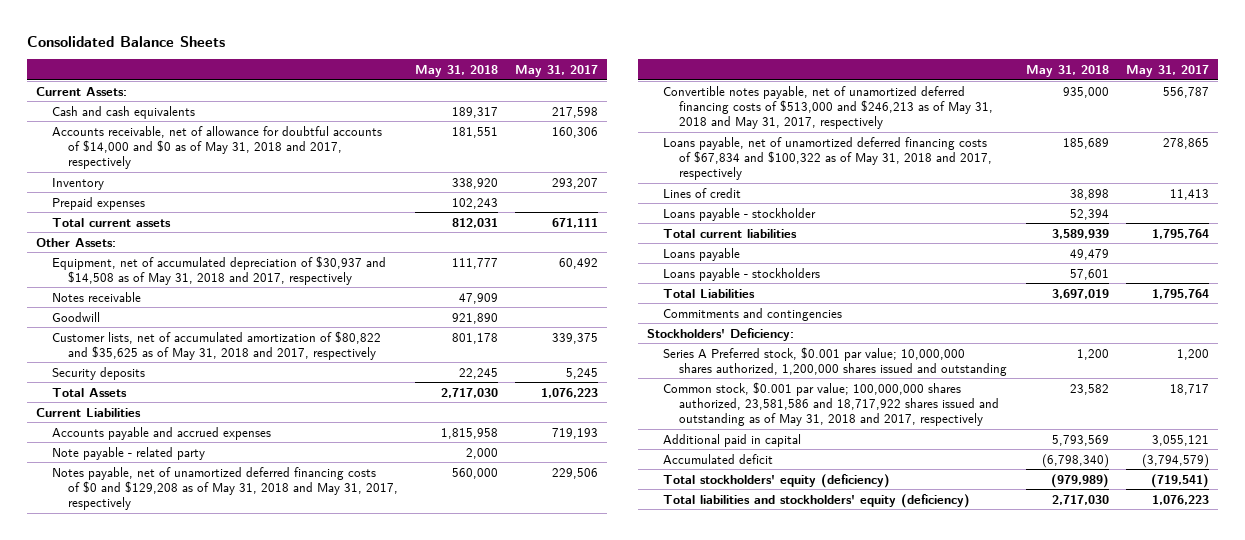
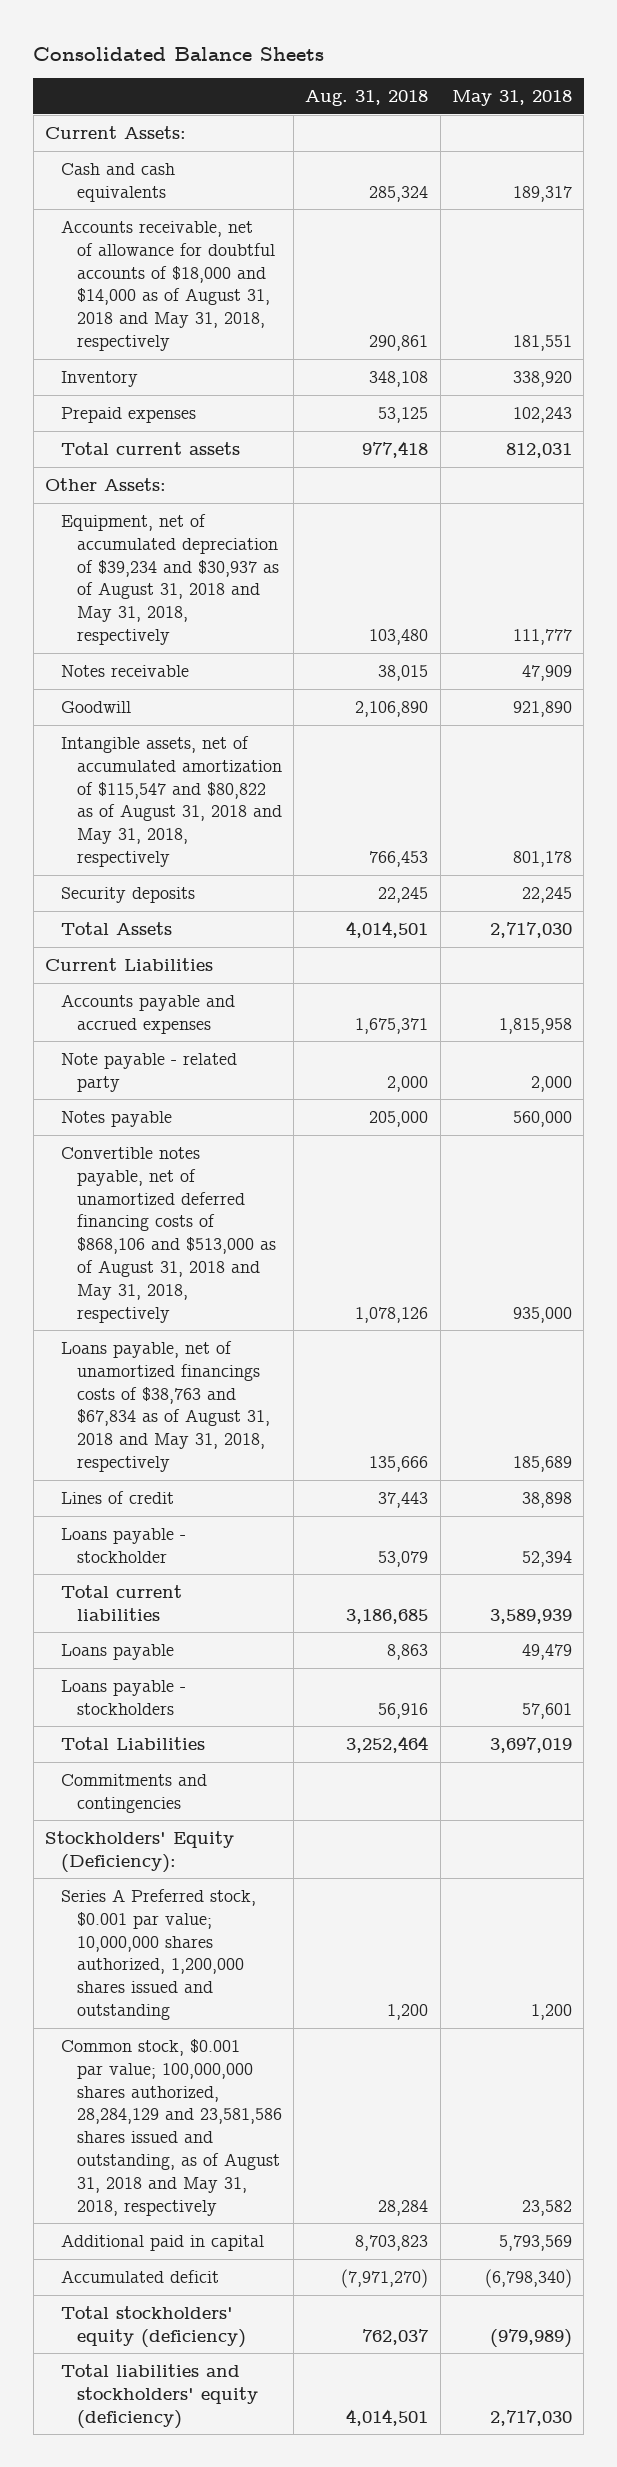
[515,64,599,77] May 31, 2017 -> none
none -> [305,90,429,107] Aug. 31, 2018
[51,125,382,169] Accounts receivable, net of allowance for doubtful accounts of $14,000 and $0 as of May 31, 2018 and 2017, respectively -> [61,219,275,351] Accounts receivable, net of allowance for doubtful accounts of $18,000 and $14,000 as of August 31, 2018 and May 31, 2018, respectively
[51,255,386,285] Equipment, net of accumulated depreciation of $30,937 and $14,508 as of May 31, 2018 and 2017, respectively -> [61,513,279,645] Equipment, net of accumulated depreciation of $39,234 and $30,937 as of August 31, 2018 and May 31, 2018, respectively
[51,330,381,360] Customer lists, net of accumulated amortization of $80,822 and $35,625 as of May 31, 2018 and 2017, respectively -> [61,735,282,867] Intangible assets, net of accumulated amortization of $115,547 and $80,822 as of August 31, 2018 and May 31, 2018, respectively
[51,466,399,510] Notes payable, net of unamortized deferred financing costs of $0 and $129,208 as of May 31, 2018 and May 31, 2017, respectively -> [61,1110,173,1127] Notes payable
[662,85,994,129] Convertible notes payable, net of unamortized deferred financing costs of $513,000 and $246,213 as of May 31, 2018 and May 31, 2017, respectively -> [61,1146,276,1323] Convertible notes payable, net of unamortized deferred financing costs of $868,106 and $513,000 as of August 31, 2018 and May 31, 2018, respectively
[662,136,993,180] Loans payable, net of unamortized deferred financing costs of $67,834 and $100,322 as of May 31, 2018 and 2017, respectively -> [61,1340,270,1472] Loans payable, net of unamortized financings costs of $38,763 and $67,834 as of August 31, 2018 and May 31, 2018, respectively
[646,327,794,341] Stockholders' Deficiency: -> [45,1830,235,1873] Stockholders' Equity (Deficiency):
[662,381,1000,426] Common stock, $0.001 par value; 100,000,000 shares authorized, 23,581,586 and 18,717,922 shares issued and outstanding as of May 31, 2018 and 2017, respectively -> [61,2038,282,2216] Common stock, $0.001 par value; 100,000,000 shares authorized, 28,284,129 and 23,581,586 shares issued and outstanding, as of August 31, 2018 and May 31, 2018, respectively

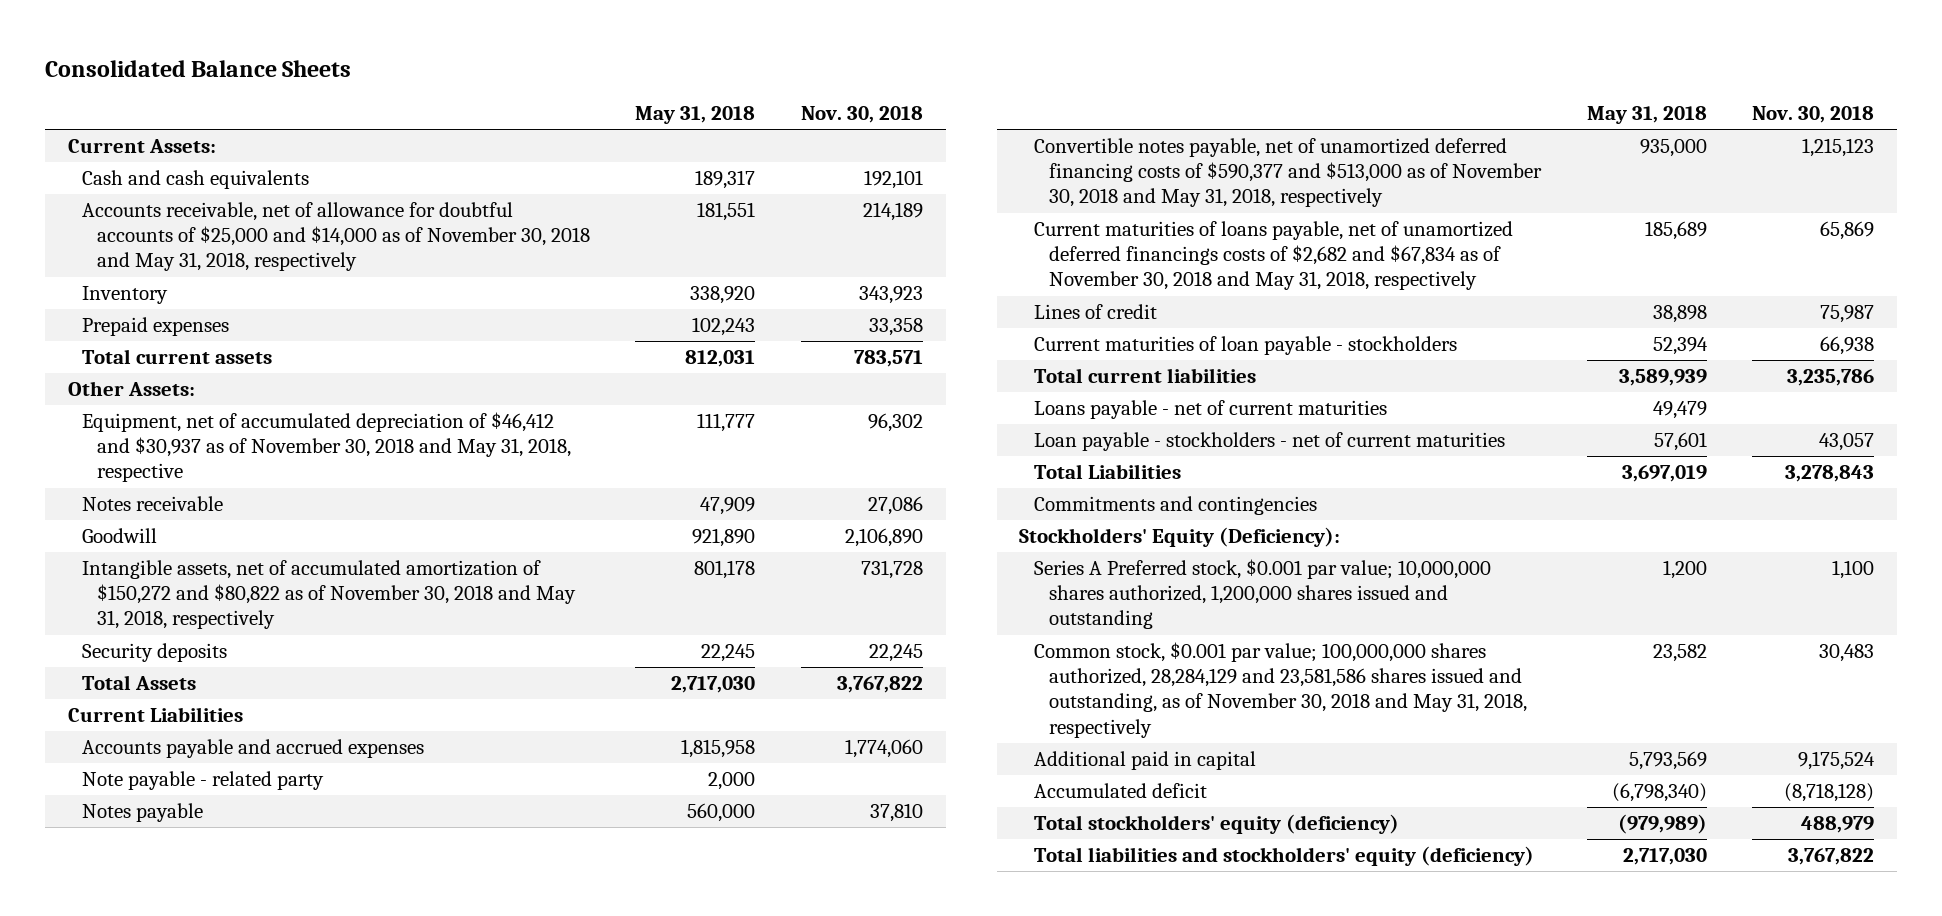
[305,90,429,107] Aug. 31, 2018 -> none
none -> [800,105,923,123] Nov. 30, 2018
[61,219,275,351] Accounts receivable, net of allowance for doubtful accounts of $18,000 and $14,000 as of August 31, 2018 and May 31, 2018, respectively -> [82,201,591,272] Accounts receivable, net of allowance for doubtful accounts of $25,000 and $14,000 as of November 30, 2018 and May 31, 2018, respectively
[61,513,279,645] Equipment, net of accumulated depreciation of $39,234 and $30,937 as of August 31, 2018 and May 31, 2018, respectively -> [82,411,572,483] Equipment, net of accumulated depreciation of $46,412 and $30,937 as of November 30, 2018 and May 31, 2018, respective
[61,735,282,867] Intangible assets, net of accumulated amortization of $115,547 and $80,822 as of August 31, 2018 and May 31, 2018, respectively -> [82,559,577,630] Intangible assets, net of accumulated amortization of $150,272 and $80,822 as of November 30, 2018 and May 31, 2018, respectively
[61,1146,276,1323] Convertible notes payable, net of unamortized deferred financing costs of $868,106 and $513,000 as of August 31, 2018 and May 31, 2018, respectively -> [1033,137,1542,208] Convertible notes payable, net of unamortized deferred financing costs of $590,377 and $513,000 as of November 30, 2018 and May 31, 2018, respectively
[61,1340,270,1472] Loans payable, net of unamortized financings costs of $38,763 and $67,834 as of August 31, 2018 and May 31, 2018, respectively -> [1033,220,1513,291] Current maturities of loans payable, net of unamortized deferred financings costs of $2,682 and $67,834 as of November 30, 2018 and May 31, 2018, respectively
[61,1527,187,1563] Loans payable - stockholder -> [1033,335,1457,355] Current maturities of loan payable - stockholders
[61,1643,175,1660] Loans payable -> [1033,399,1387,419] Loans payable - net of current maturities
[61,1679,187,1715] Loans payable - stockholders -> [1033,431,1505,451] Loan payable - stockholders - net of current maturities
[61,2038,282,2216] Common stock, $0.001 par value; 100,000,000 shares authorized, 28,284,129 and 23,581,586 shares issued and outstanding, as of August 31, 2018 and May 31, 2018, respectively -> [1033,641,1527,738] Common stock, $0.001 par value; 100,000,000 shares authorized, 28,284,129 and 23,581,586 shares issued and outstanding, as of November 30, 2018 and May 31, 2018, respectively

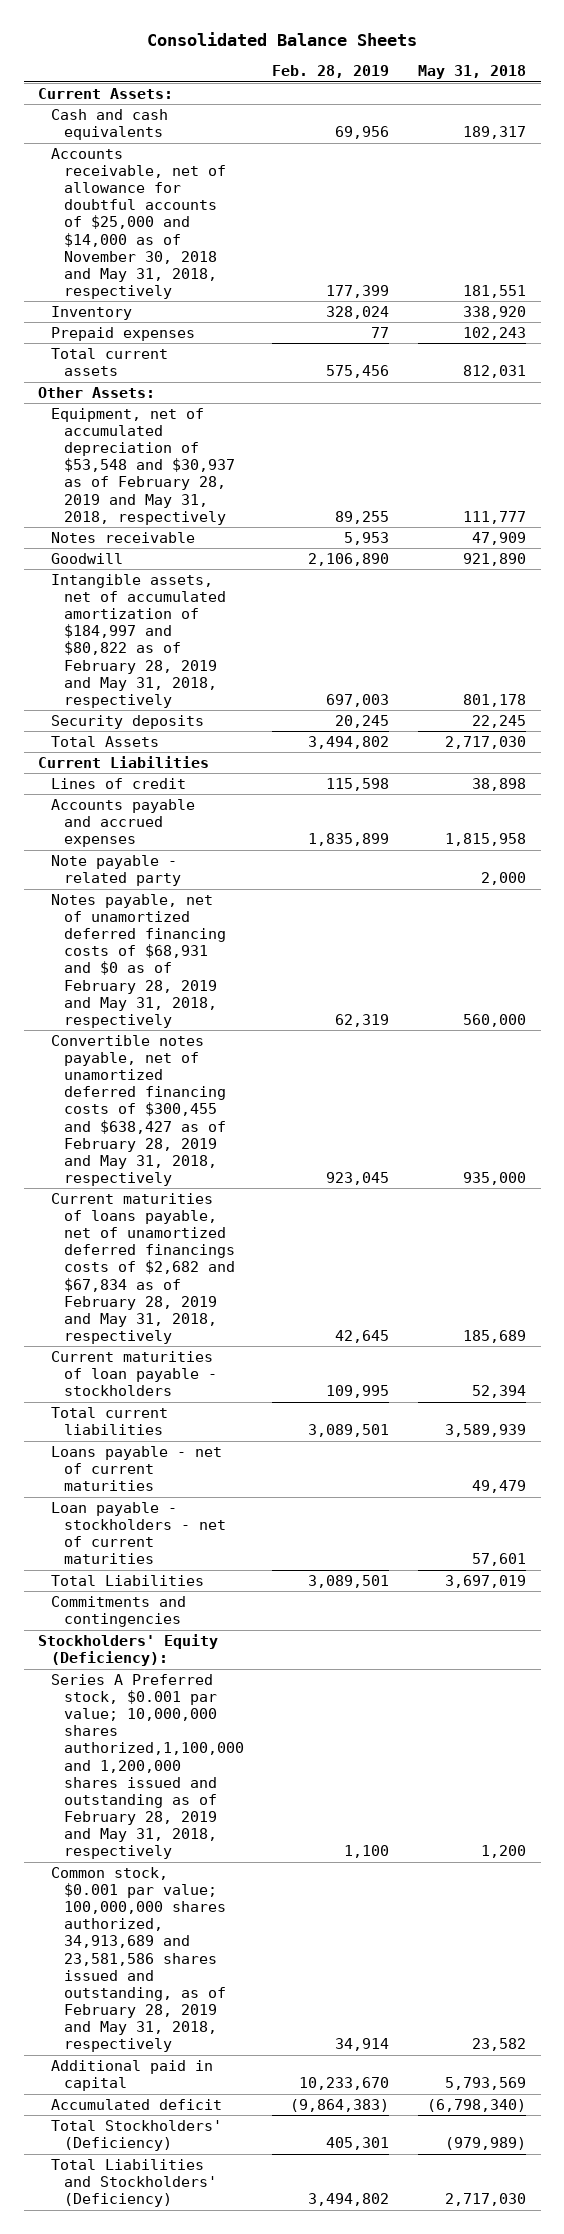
[800,105,923,123] Nov. 30, 2018 -> none
none -> [272,65,390,79] Feb. 28, 2019
[82,411,572,483] Equipment, net of accumulated depreciation of $46,412 and $30,937 as of November 30, 2018 and May 31, 2018, respective -> [50,407,235,525] Equipment, net of accumulated depreciation of $53,548 and $30,937 as of February 28, 2019 and May 31, 2018, respectively
[82,559,577,630] Intangible assets, net of accumulated amortization of $150,272 and $80,822 as of November 30, 2018 and May 31, 2018, respectively -> [50,573,226,708] Intangible assets, net of accumulated amortization of $184,997 and $80,822 as of February 28, 2019 and May 31, 2018, respectively
[1033,303,1157,319] Lines of credit -> [50,777,186,789] Lines of credit
[82,802,204,822] Notes payable -> [50,893,226,1028] Notes payable, net of unamortized deferred financing costs of $68,931 and $0 as of February 28, 2019 and May 31, 2018, respectively
[1033,137,1542,208] Convertible notes payable, net of unamortized deferred financing costs of $590,377 and $513,000 as of November 30, 2018 and May 31, 2018, respectively -> [50,1034,226,1186] Convertible notes payable, net of unamortized deferred financing costs of $300,455 and $638,427 as of February 28, 2019 and May 31, 2018, respectively
[1033,220,1513,291] Current maturities of loans payable, net of unamortized deferred financings costs of $2,682 and $67,834 as of November 30, 2018 and May 31, 2018, respectively -> [50,1192,235,1344] Current maturities of loans payable, net of unamortized deferred financings costs of $2,682 and $67,834 as of February 28, 2019 and May 31, 2018, respectively
[1033,558,1491,630] Series A Preferred stock, $0.001 par value; 10,000,000 shares authorized, 1,200,000 shares issued and outstanding -> [50,1673,244,1860] Series A Preferred stock, $0.001 par value; 10,000,000 shares authorized,1,100,000 and 1,200,000 shares issued and outstanding as of February 28, 2019 and May 31, 2018, respectively
[1033,641,1527,738] Common stock, $0.001 par value; 100,000,000 shares authorized, 28,284,129 and 23,581,586 shares issued and outstanding, as of November 30, 2018 and May 31, 2018, respectively -> [50,1866,226,2053] Common stock, $0.001 par value; 100,000,000 shares authorized, 34,913,689 and 23,581,586 shares issued and outstanding, as of February 28, 2019 and May 31, 2018, respectively
[1033,813,1399,834] Total stockholders' equity (deficiency) -> [50,2119,222,2152] Total Stockholders' (Deficiency)
[1033,845,1534,866] Total liabilities and stockholders' equity (deficiency) -> [50,2158,217,2208] Total Liabilities and Stockholders' (Deficiency)

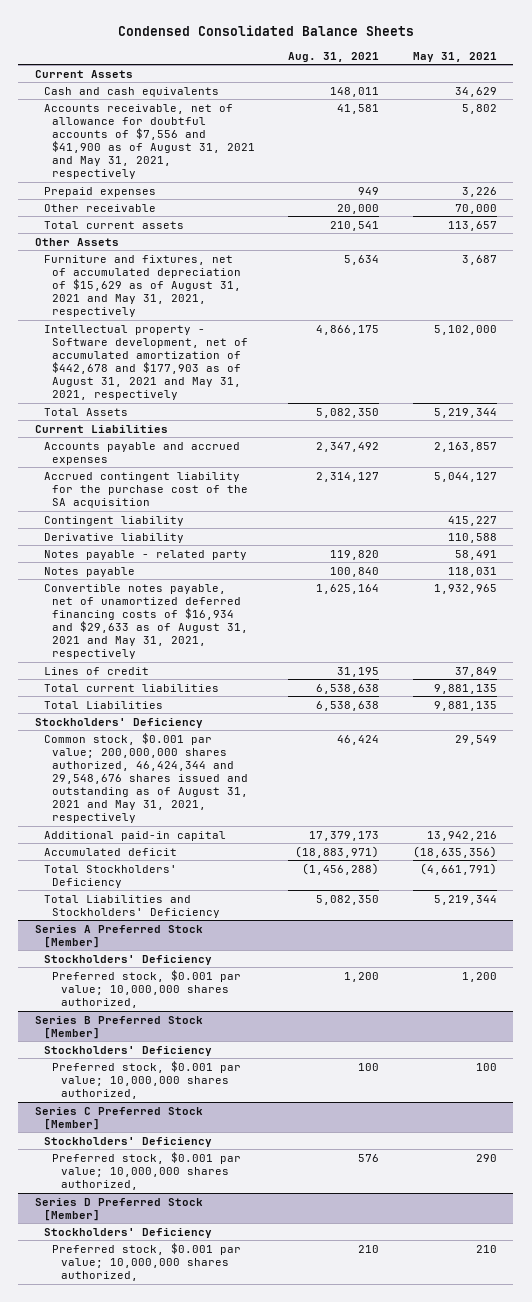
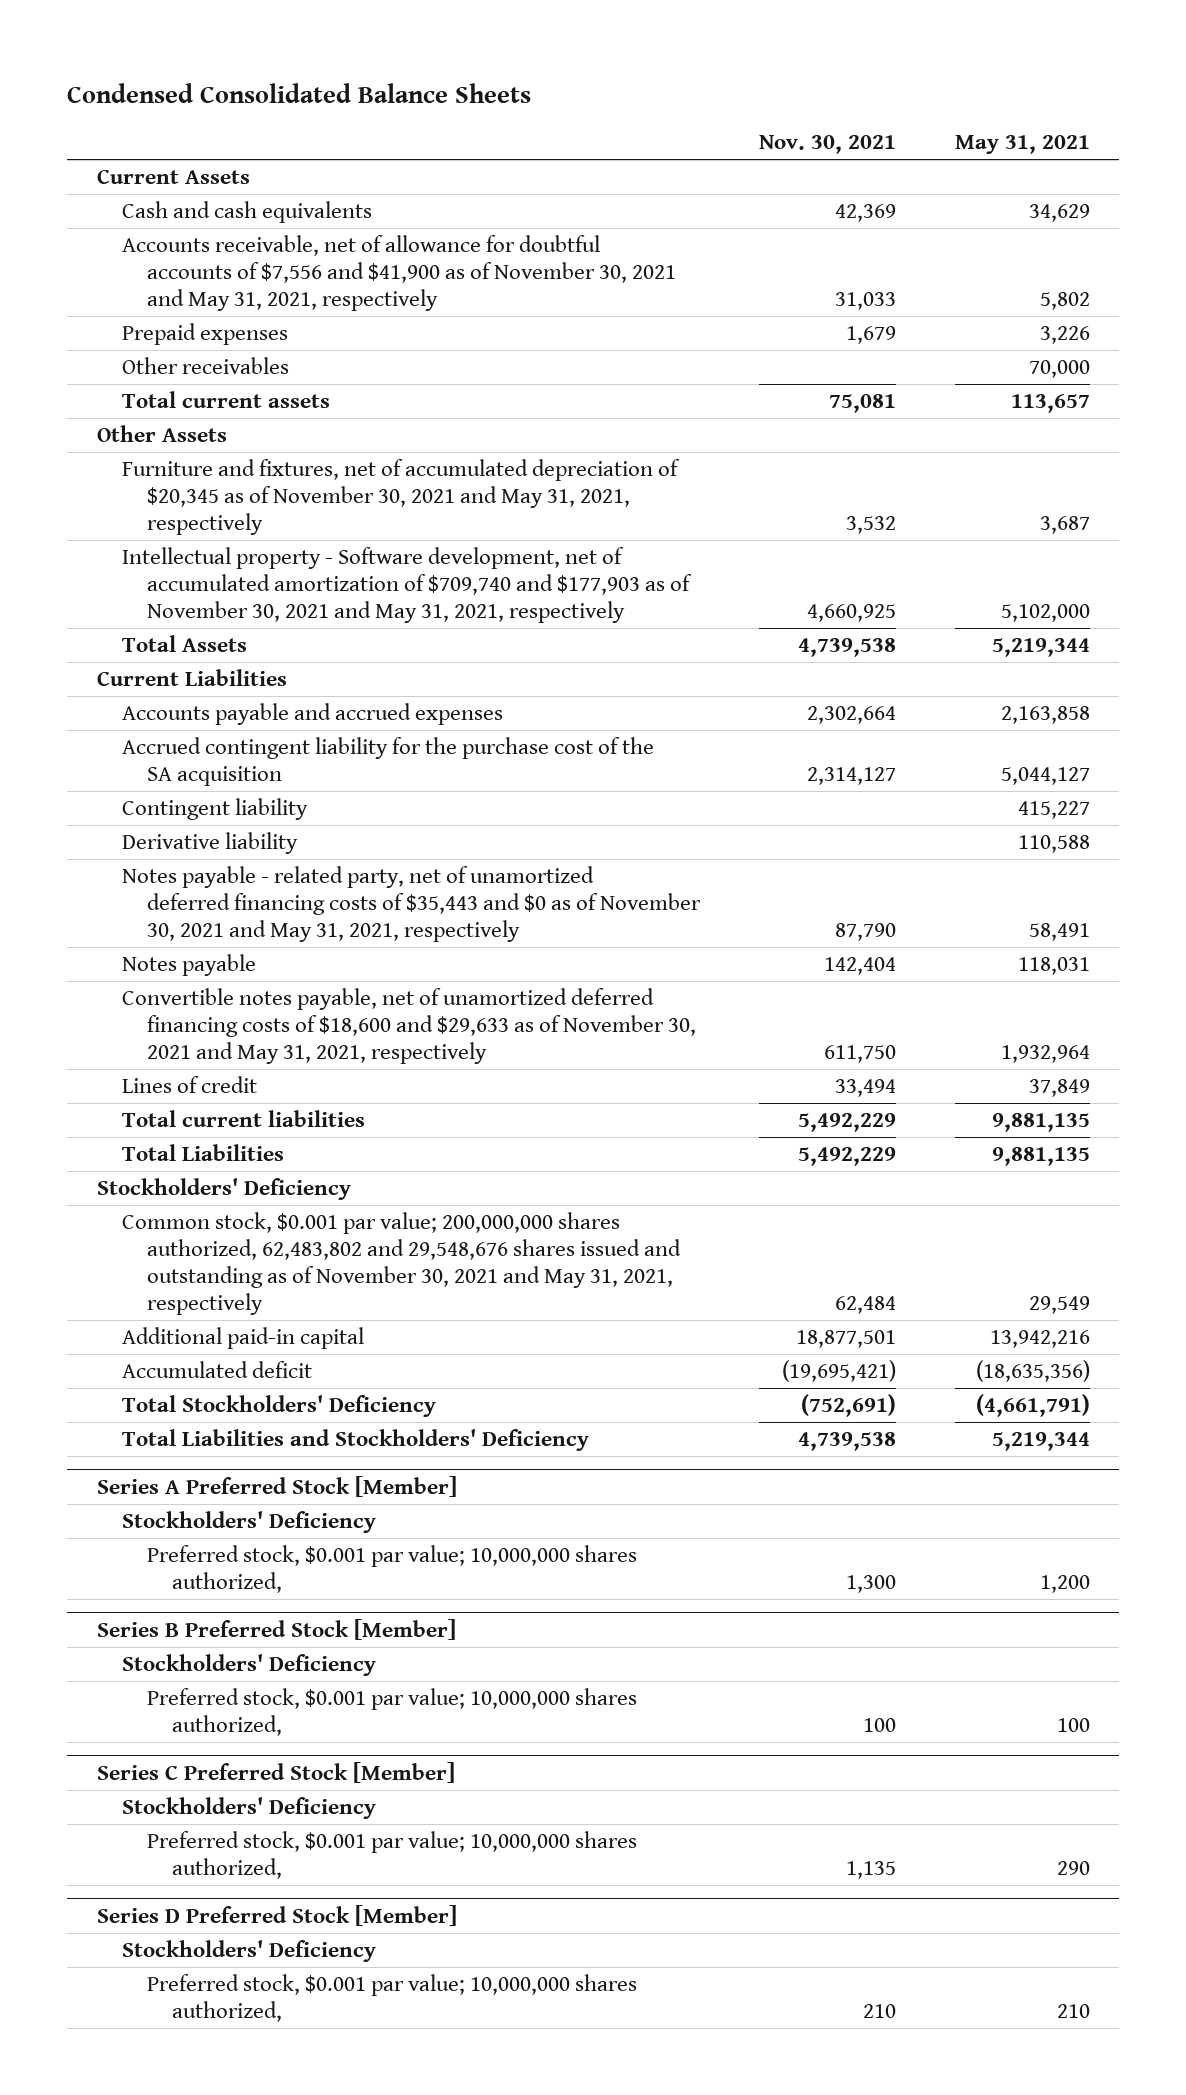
[288,51,380,62] Aug. 31, 2021 -> none
none -> [758,135,896,155] Nov. 30, 2021
[43,103,256,180] Accounts receivable, net of allowance for doubtful accounts of $7,556 and $41,900 as of August 31, 2021 and May 31, 2021, respectively -> [121,235,677,312] Accounts receivable, net of allowance for doubtful accounts of $7,556 and $41,900 as of November 30, 2021 and May 31, 2021, respectively
[43,203,156,212] Other receivable -> [121,357,289,375] Other receivables
[43,254,242,318] Furniture and fixtures, net of accumulated depreciation of $15,629 as of August 31, 2021 and May 31, 2021, respectively -> [121,459,680,536] Furniture and fixtures, net of accumulated depreciation of $20,345 as of November 30, 2021 and May 31, 2021, respectively
[43,324,249,401] Intellectual property - Software development, net of accumulated amortization of $442,678 and $177,903 as of August 31, 2021 and May 31, 2021, respectively -> [121,547,693,624] Intellectual property - Software development, net of accumulated amortization of $709,740 and $177,903 as of November 30, 2021 and May 31, 2021, respectively
[433,441,497,452] 2,163,857 -> [1000,706,1090,725] 2,163,858
[43,549,247,560] Notes payable - related party -> [121,866,702,943] Notes payable - related party, net of unamortized deferred financing costs of $35,443 and $0 as of November 30, 2021 and May 31, 2021, respectively
[43,583,249,660] Convertible notes payable, net of unamortized deferred financing costs of $16,934 and $29,633 as of August 31, 2021 and May 31, 2021, respectively -> [121,988,697,1065] Convertible notes payable, net of unamortized deferred financing costs of $18,600 and $29,633 as of November 30, 2021 and May 31, 2021, respectively
[433,583,497,594] 1,932,965 -> [1000,1045,1090,1064] 1,932,964
[43,732,249,824] Common stock, $0.001 par value; 200,000,000 shares authorized, 46,424,344 and 29,548,676 shares issued and outstanding as of August 31, 2021 and May 31, 2021, respectively -> [121,1212,682,1316] Common stock, $0.001 par value; 200,000,000 shares authorized, 62,483,802 and 29,548,676 shares issued and outstanding as of November 30, 2021 and May 31, 2021, respectively

